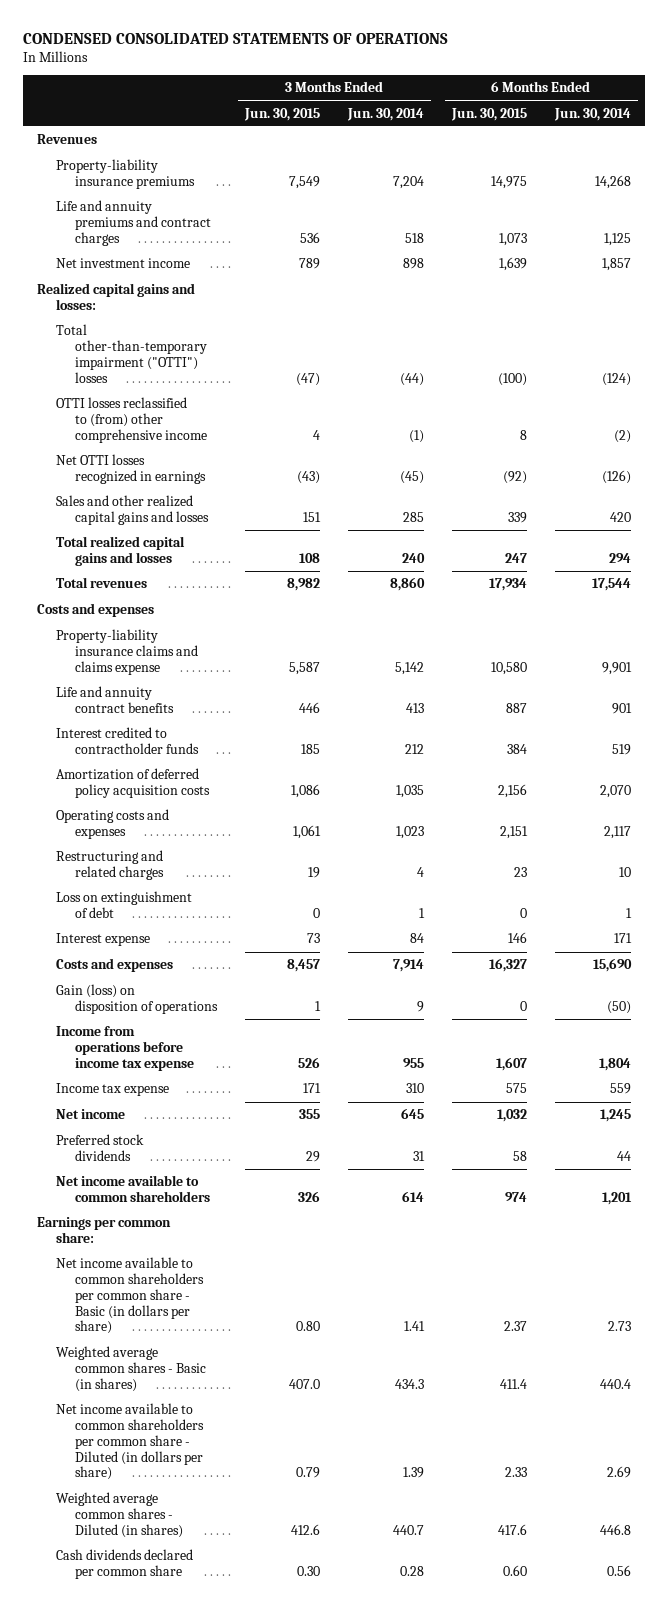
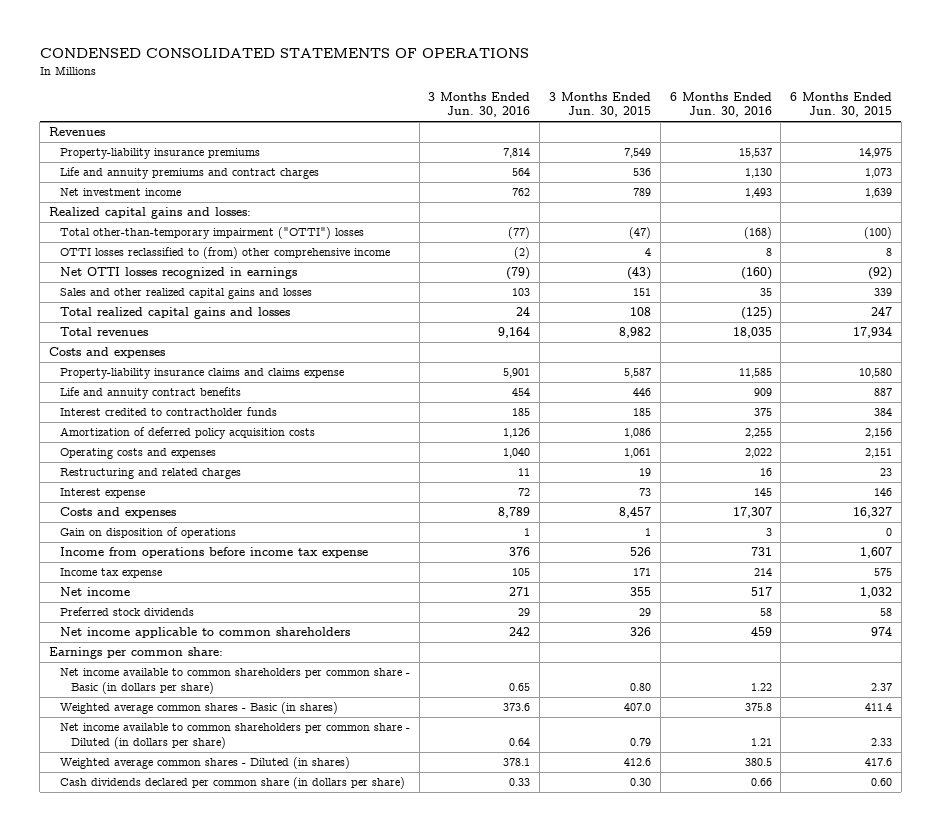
[346,107,424,121] Jun. 30, 2014 -> none
[553,107,631,121] Jun. 30, 2014 -> none
none -> [428,91,531,118] 3 Months Ended Jun. 30, 2016
none -> [669,91,772,118] 6 Months Ended Jun. 30, 2016
[55,891,192,919] Loss on extinguishment of debt -> none
[55,984,218,1015] Gain (loss) on disposition of operations -> [59,527,236,539] Gain on disposition of operations
[55,1175,210,1203] Net income available to common shareholders -> [59,627,350,639] Net income applicable to common shareholders
[55,1549,193,1580] Cash dividends declared per common share -> [59,777,405,790] Cash dividends declared per common share (in dollars per share)

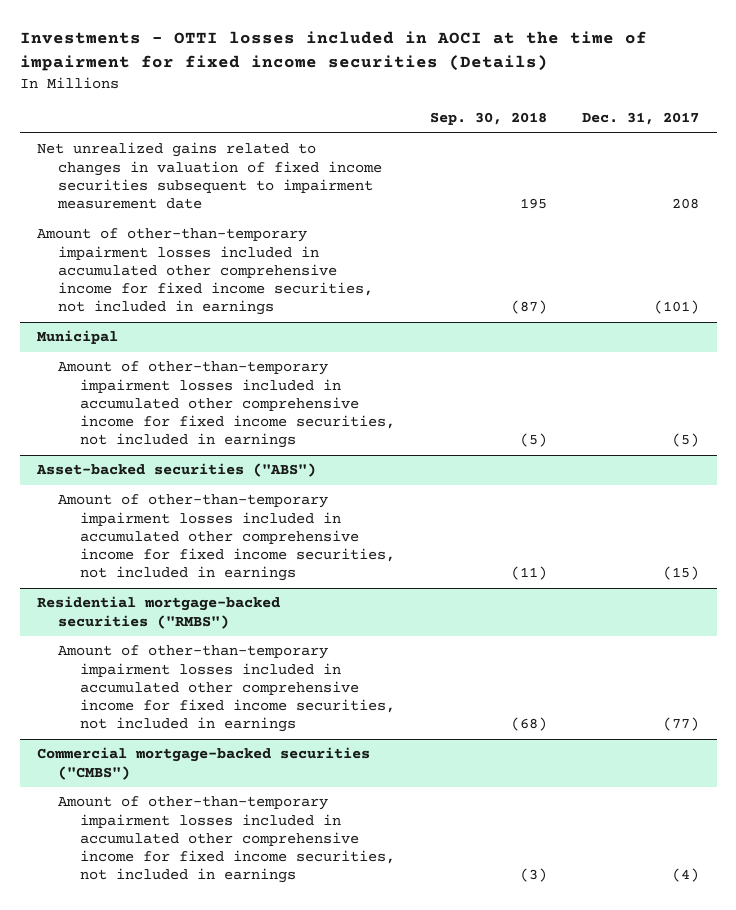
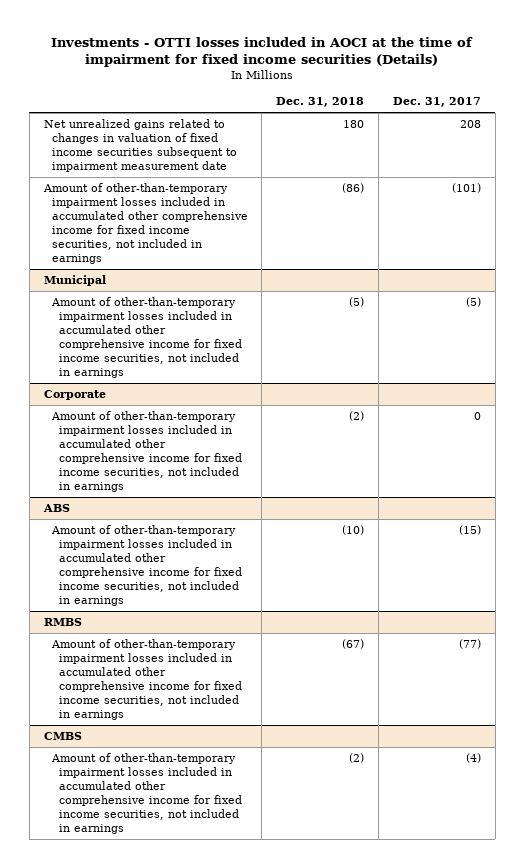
[429,112,547,126] Sep. 30, 2018 -> none
none -> [276,97,365,108] Dec. 31, 2018
none -> [43,390,106,401] Corporate
none -> [50,411,243,493] Amount of other-than-temporary impairment losses included in accumulated other comprehensive income for fixed income securities, not included in earnings
[36,463,317,478] Asset-backed securities ("ABS") -> [42,504,70,513] ABS
[37,596,281,629] Residential mortgage-backed securities ("RMBS") -> [43,618,82,627] RMBS
[37,747,371,780] Commercial mortgage-backed securities ("CMBS") -> [43,732,82,741] CMBS

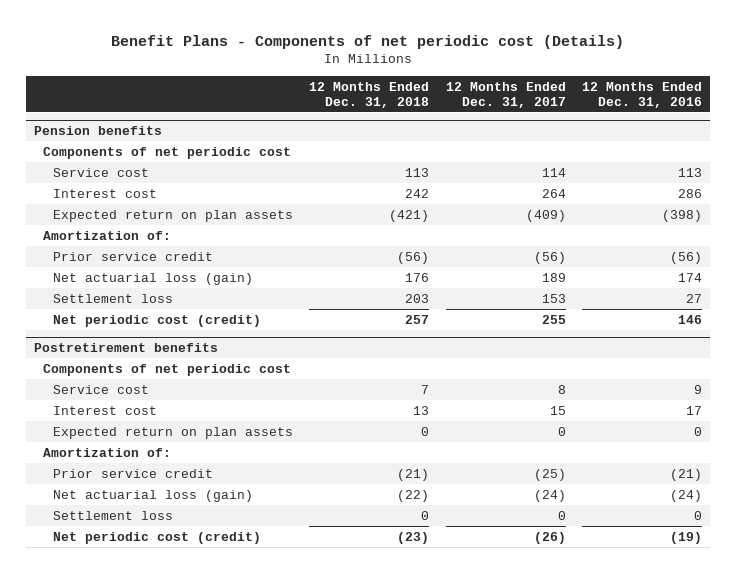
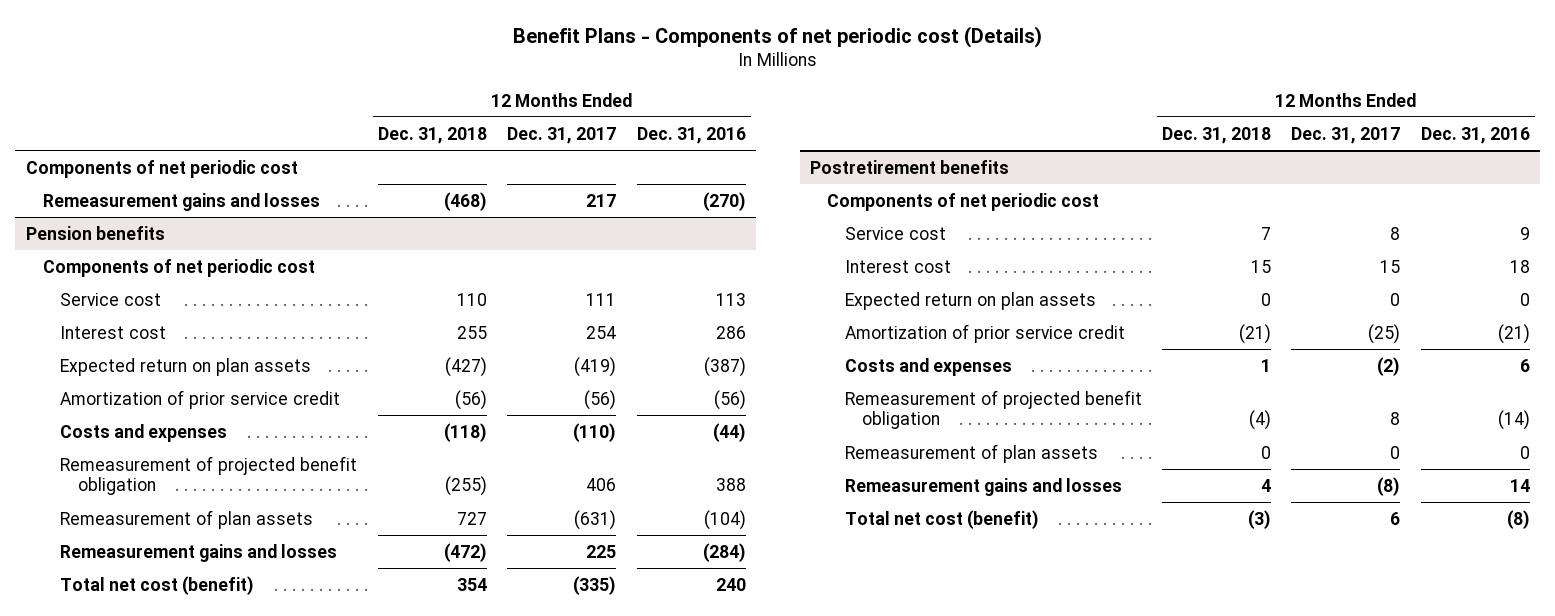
none -> [25,159,298,178] Components of net periodic cost
none -> [43,192,321,211] Remeasurement gains and losses
[43,230,172,240] Amortization of: -> none
[52,272,253,285] Net actuarial loss (gain) -> none
[52,293,173,303] Settlement loss -> none
[405,167,430,177] 113 -> [456,292,487,306] 110
[541,167,566,177] 114 -> [586,292,617,306] 111
[405,188,430,198] 242 -> [456,325,487,339] 255
[541,188,566,198] 264 -> [586,325,617,339] 254
[389,209,430,222] (421) -> [444,356,487,377] (427)
[525,209,566,222] (409) -> [574,356,617,377] (419)
[662,209,703,222] (398) -> [703,356,746,377] (387)
[52,251,213,261] Prior service credit -> [60,389,341,409] Amortization of prior service credit
none -> [60,423,228,442] Costs and expenses
none -> [60,455,358,496] Remeasurement of projected benefit obligation
none -> [60,509,314,529] Remeasurement of plan assets
none -> [60,543,338,562] Remeasurement gains and losses
[52,314,261,327] Net periodic cost (credit) -> [60,575,255,595] Total net cost (benefit)
[405,314,430,324] 257 -> [456,577,487,591] 354
[541,314,566,324] 255 -> [573,575,617,595] (335)
[678,314,703,324] 146 -> [715,577,746,591] 240
[413,405,430,415] 13 -> [1251,259,1272,273] 15
[686,405,703,415] 17 -> [1509,259,1530,273] 18
[43,447,172,457] Amortization of: -> none
[52,489,253,502] Net actuarial loss (gain) -> none
[52,468,213,478] Prior service credit -> [844,323,1125,343] Amortization of prior service credit
none -> [844,357,1012,376] Costs and expenses
none -> [844,389,1142,430] Remeasurement of projected benefit obligation
[52,510,173,520] Settlement loss -> [844,443,1098,463] Remeasurement of plan assets
none -> [844,477,1122,496] Remeasurement gains and losses
[52,531,261,544] Net periodic cost (credit) -> [844,509,1039,529] Total net cost (benefit)
[397,531,430,544] (23) -> [1248,509,1272,529] (3)
[533,531,566,544] (26) -> [1390,511,1401,525] 6
[670,531,703,544] (19) -> [1506,509,1530,529] (8)

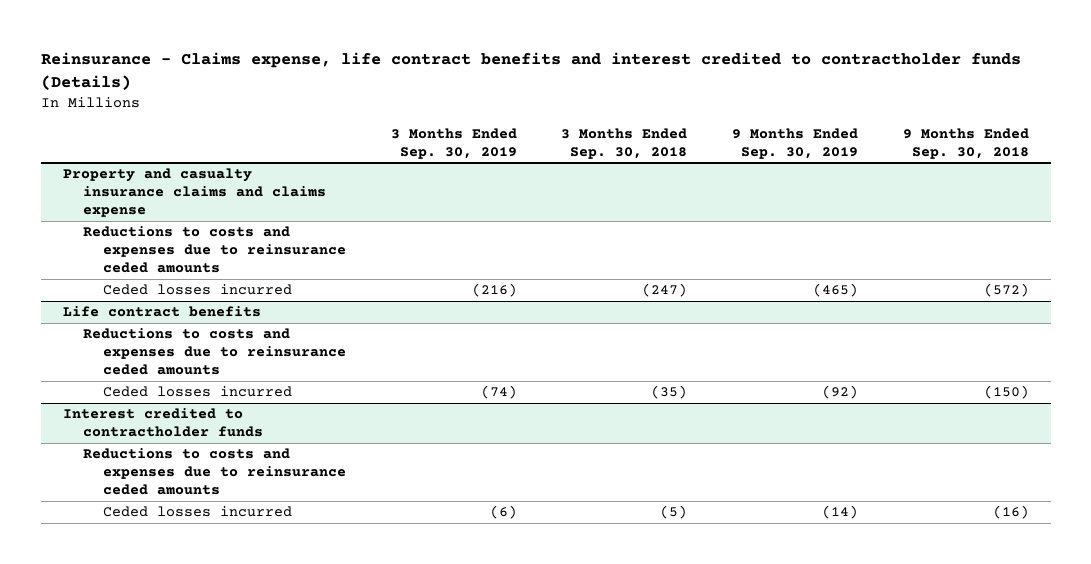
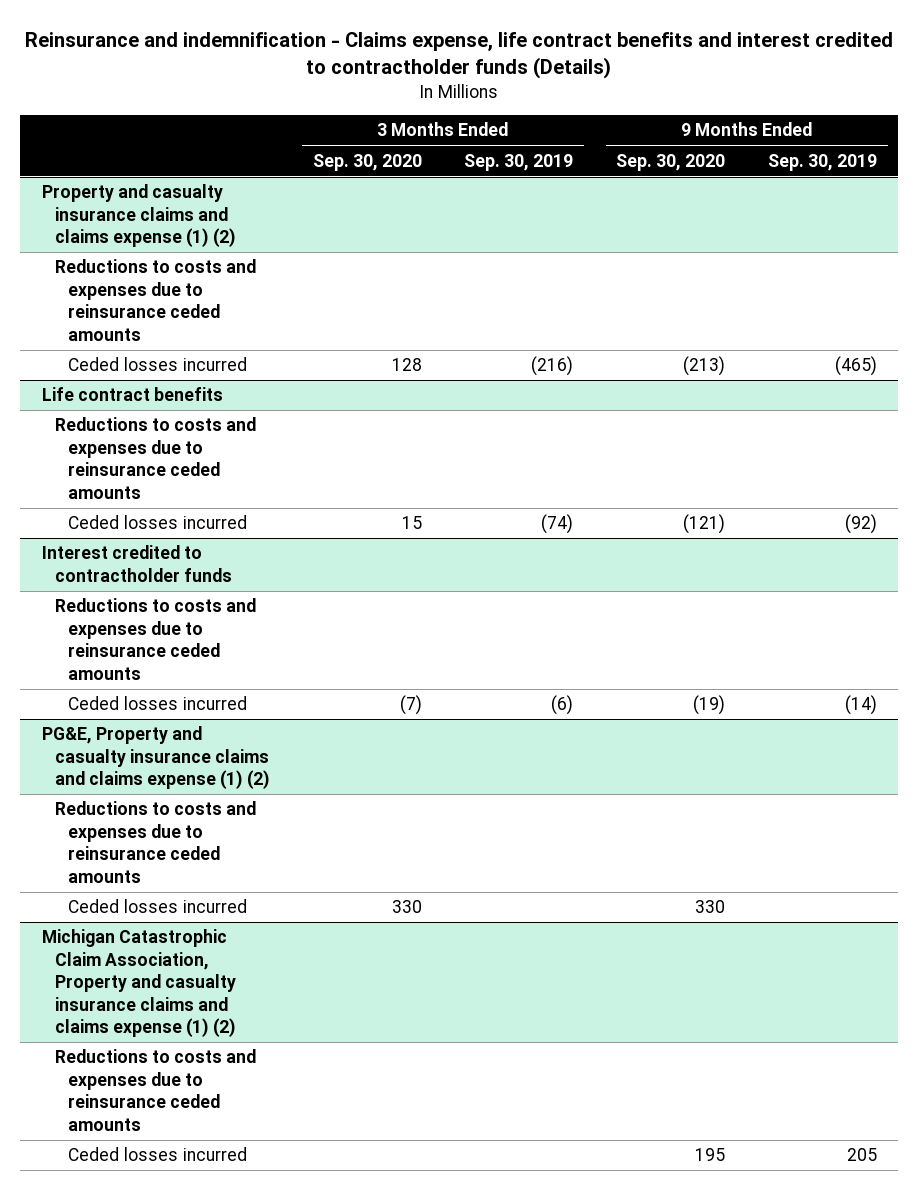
[40,51,1021,91] Reinsurance - Claims expense, life contract benefits and interest credited to contractholder funds (Details) -> [25,32,894,80] Reinsurance and indemnification - Claims expense, life contract benefits and interest credited to contractholder funds (Details)
[561,127,688,159] 3 Months Ended Sep. 30, 2018 -> none
[902,127,1029,159] 9 Months Ended Sep. 30, 2018 -> none
none -> [312,153,422,171] Sep. 30, 2020
none -> [616,153,726,171] Sep. 30, 2020
[62,168,327,218] Property and casualty insurance claims and claims expense -> [41,184,236,248] Property and casualty insurance claims and claims expense (1) (2)
none -> [41,726,270,790] PG&E, Property and casualty insurance claims and claims expense (1) (2)
none -> [54,801,256,883] Reductions to costs and expenses due to reinsurance ceded amounts
none -> [68,899,248,914] Ceded losses incurred
none -> [41,929,236,1037] Michigan Catastrophic Claim Association, Property and casualty insurance claims and claims expense (1) (2)
none -> [54,1049,256,1131] Reductions to costs and expenses due to reinsurance ceded amounts
none -> [68,1147,248,1162] Ceded losses incurred

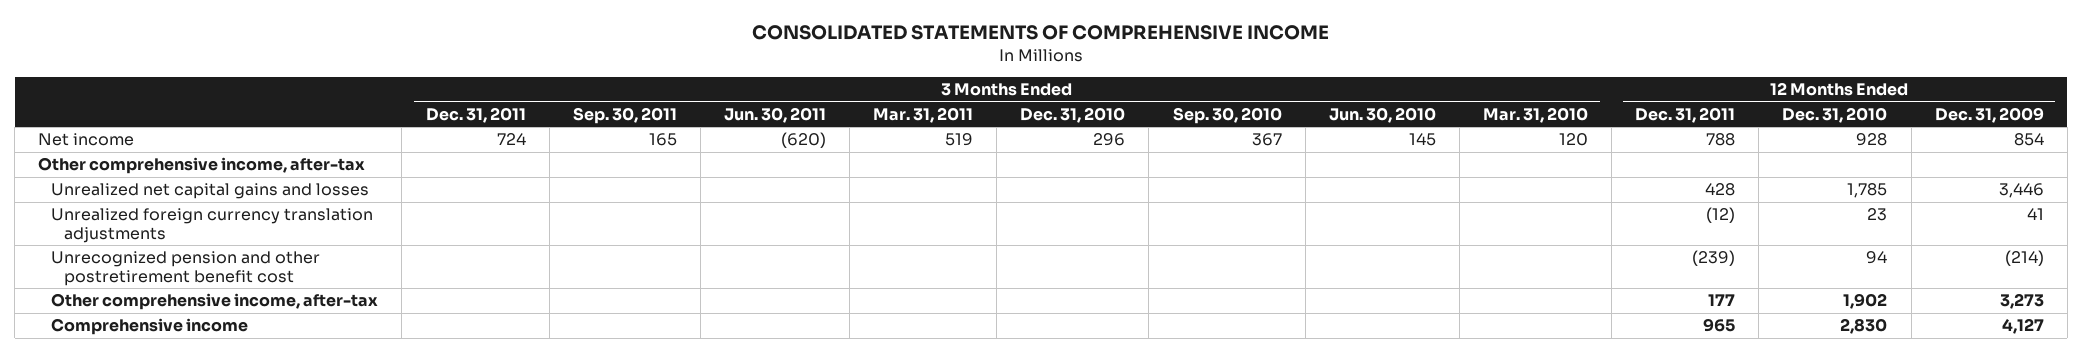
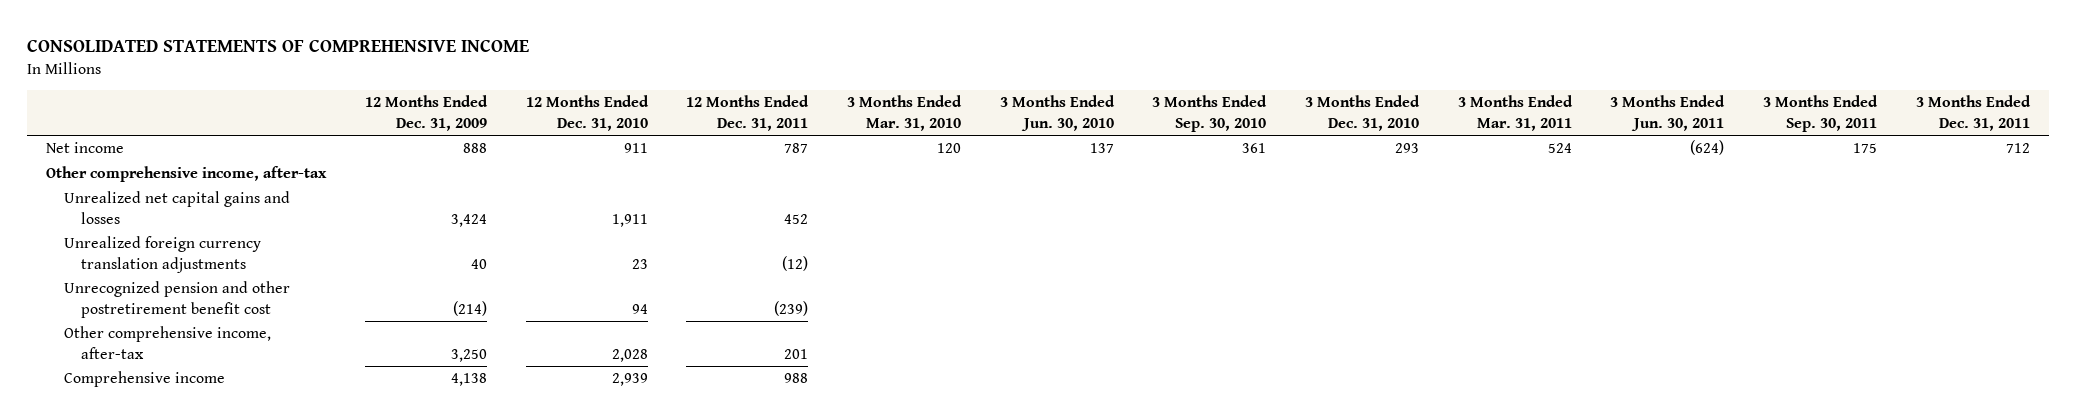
[496,133,526,146] 724 -> [2005,143,2030,154] 712
[648,133,677,147] 165 -> [1853,143,1878,154] 175
[780,132,826,149] (620) -> [1690,140,1725,156] (624)
[945,133,974,147] 519 -> [1547,143,1572,154] 524
[1093,133,1126,147] 296 -> [1395,143,1420,154] 293
[1251,133,1282,147] 367 -> [1242,143,1267,154] 361
[1408,133,1436,147] 145 -> [1089,143,1114,154] 137
[1706,133,1736,147] 788 -> [784,143,809,154] 787
[1856,133,1888,147] 928 -> [623,143,648,154] 911
[2013,133,2044,147] 854 -> [463,143,488,154] 888
[1705,183,1736,197] 428 -> [784,213,809,224] 452
[1847,183,1888,199] 1,785 -> [611,213,648,227] 1,911
[1998,183,2044,199] 3,446 -> [451,213,488,227] 3,424
[2026,208,2044,221] 41 -> [471,258,488,269] 40
[1708,294,1736,307] 177 -> [784,348,809,359] 201
[1843,293,1888,310] 1,902 -> [611,348,648,362] 2,028
[1999,293,2044,310] 3,273 -> [451,348,488,362] 3,250
[1703,318,1736,333] 965 -> [784,373,809,384] 988
[1840,318,1888,335] 2,830 -> [611,373,648,387] 2,939
[2001,318,2044,335] 4,127 -> [451,373,488,387] 4,138

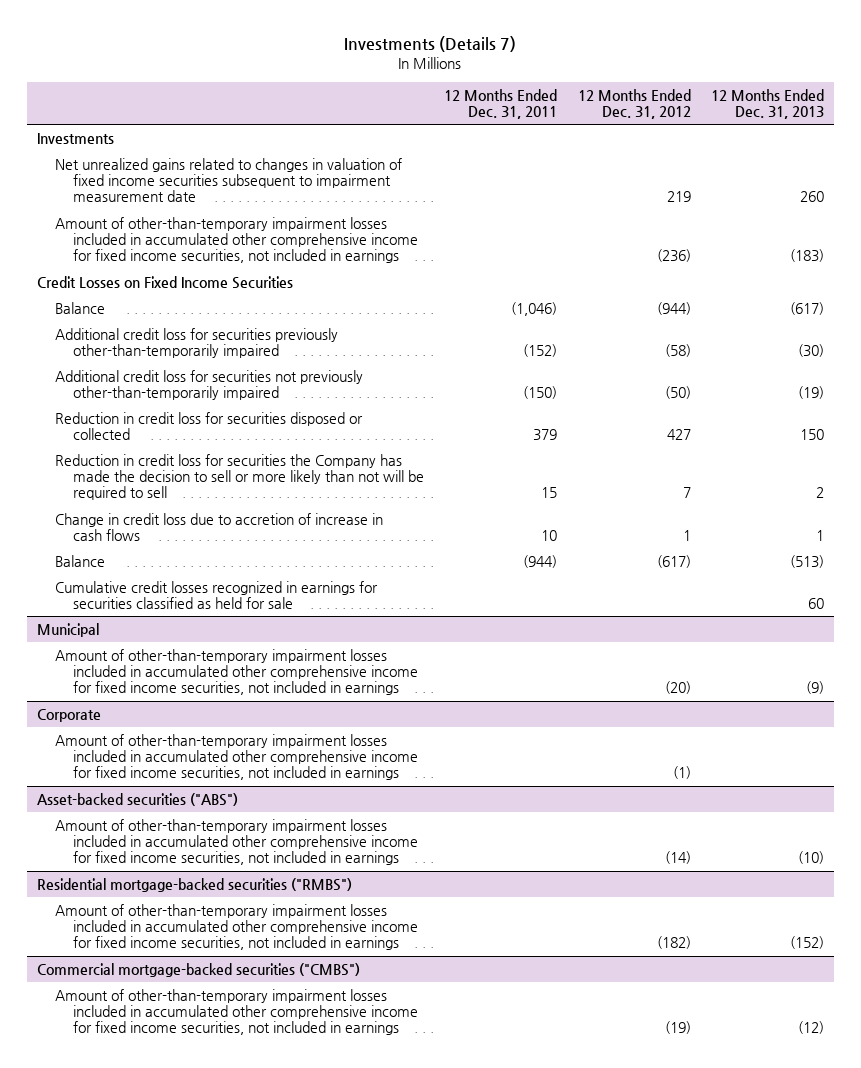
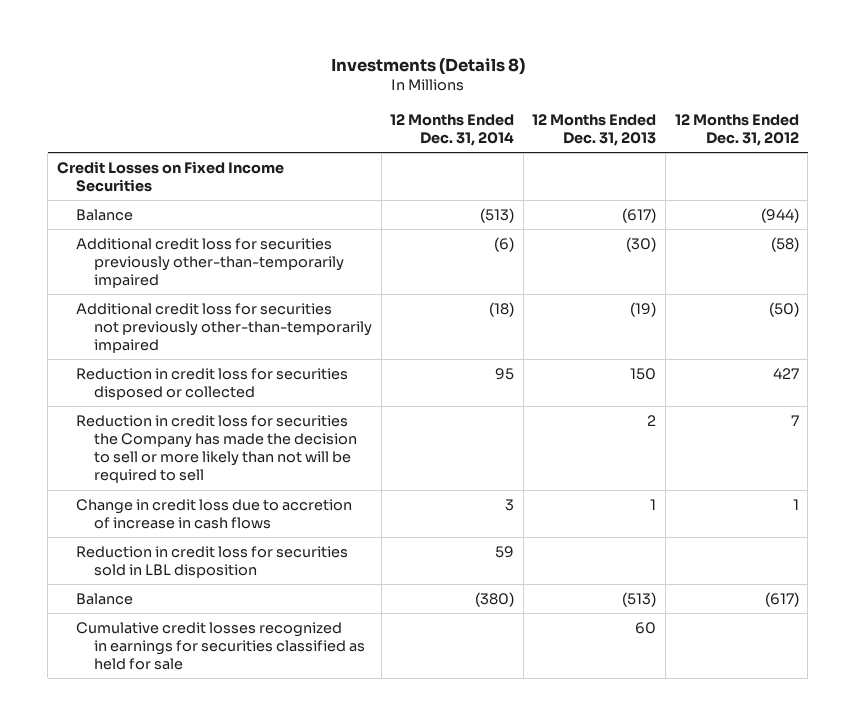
[344,35,517,52] Investments (Details 7) -> [330,57,525,75] Investments (Details 8)
[444,88,558,119] 12 Months Ended Dec. 31, 2011 -> none
none -> [390,113,515,146] 12 Months Ended Dec. 31, 2014
[37,133,115,145] Investments -> none
[55,158,403,203] Net unrealized gains related to changes in valuation of fixed income securities subsequent to impairment measurement date -> none
[55,217,419,264] Amount of other-than-temporary impairment losses included in accumulated other comprehensive income for fixed income securities, not included in earnings -> none
none -> [75,545,348,579] Reduction in credit loss for securities sold in LBL disposition
[37,623,100,638] Municipal -> none
[55,649,419,696] Amount of other-than-temporary impairment losses included in accumulated other comprehensive income for fixed income securities, not included in earnings -> none
[37,709,102,723] Corporate -> none
[55,734,419,781] Amount of other-than-temporary impairment losses included in accumulated other comprehensive income for fixed income securities, not included in earnings -> none
[37,793,239,807] Asset-backed securities ("ABS") -> none
[55,819,419,866] Amount of other-than-temporary impairment losses included in accumulated other comprehensive income for fixed income securities, not included in earnings -> none
[37,878,353,893] Residential mortgage-backed securities ("RMBS") -> none
[55,904,419,951] Amount of other-than-temporary impairment losses included in accumulated other comprehensive income for fixed income securities, not included in earnings -> none
[37,963,361,978] Commercial mortgage-backed securities ("CMBS") -> none
[55,989,419,1036] Amount of other-than-temporary impairment losses included in accumulated other comprehensive income for fixed income securities, not included in earnings -> none

